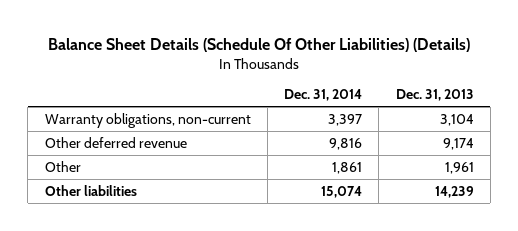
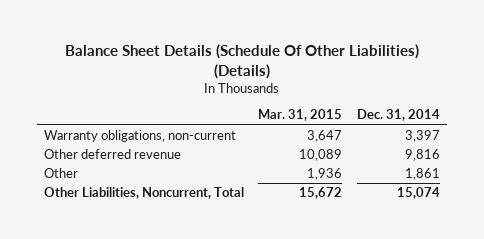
[395,89,474,102] Dec. 31, 2013 -> none
none -> [258,109,343,122] Mar. 31, 2015
[44,184,137,196] Other liabilities -> [44,187,245,200] Other Liabilities, Noncurrent, Total

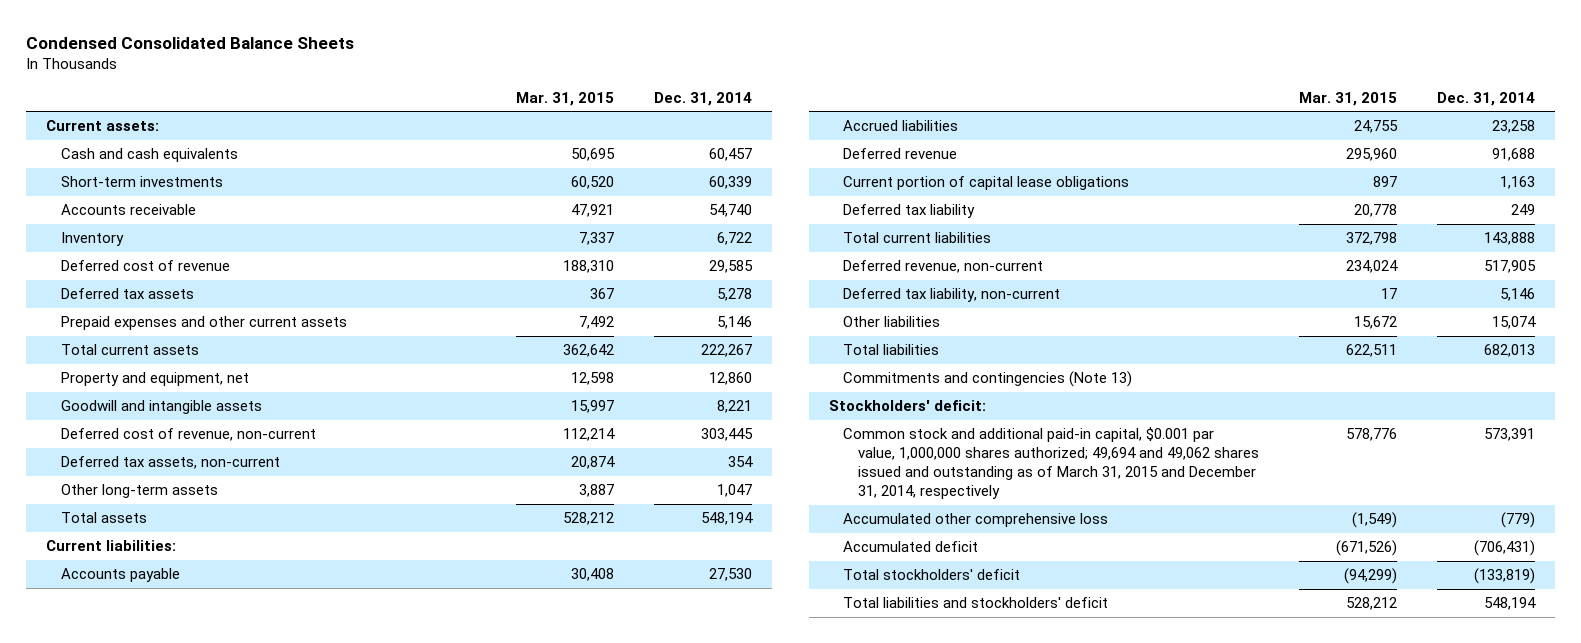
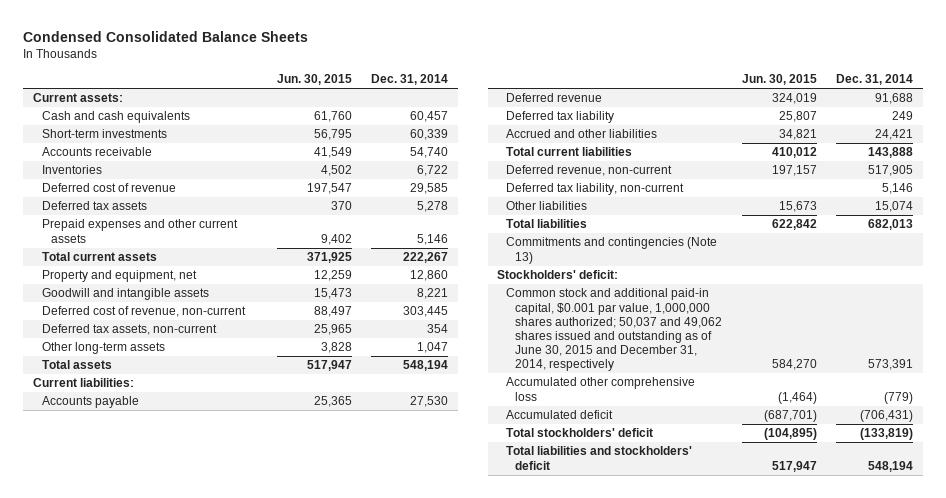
[516,91,615,106] Mar. 31, 2015 -> none
none -> [276,74,352,86] Jun. 30, 2015
[60,232,124,247] Inventory -> [41,165,102,175] Inventories
[843,120,959,132] Accrued liabilities -> none
[843,176,1130,191] Current portion of capital lease obligations -> none
none -> [506,129,658,139] Accrued and other liabilities
[843,427,1260,500] Common stock and additional paid-in capital, $0.001 par value, 1,000,000 shares authorized; 49,694 and 49,062 shares issued and outstanding as of March 31, 2015 and December 31, 2014, respectively -> [506,288,723,372] Common stock and additional paid-in capital, $0.001 par value, 1,000,000 shares authorized; 50,037 and 49,062 shares issued and outstanding as of June 30, 2015 and December 31, 2014, respectively

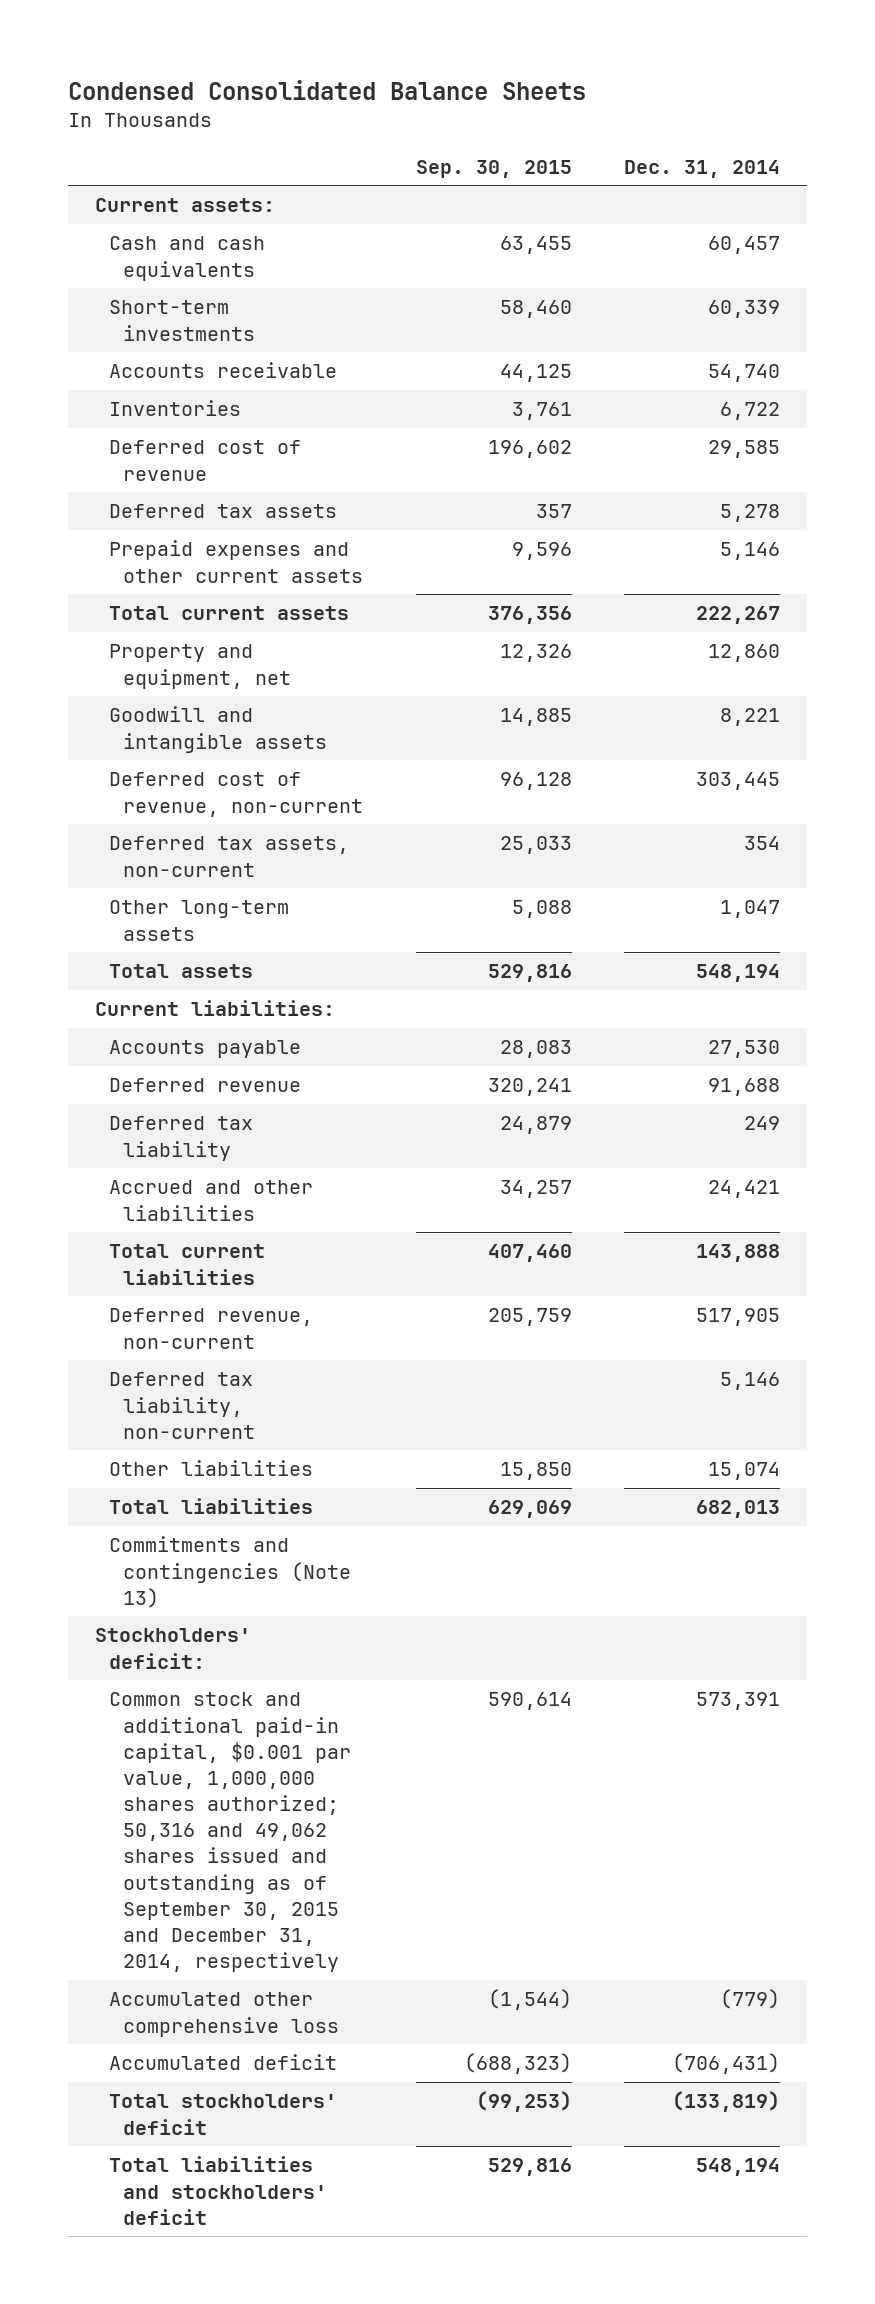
[276,74,352,86] Jun. 30, 2015 -> none
none -> [415,159,572,178] Sep. 30, 2015
[506,288,723,372] Common stock and additional paid-in capital, $0.001 par value, 1,000,000 shares authorized; 50,037 and 49,062 shares issued and outstanding as of June 30, 2015 and December 31, 2014, respectively -> [108,1692,352,1973] Common stock and additional paid-in capital, $0.001 par value, 1,000,000 shares authorized; 50,316 and 49,062 shares issued and outstanding as of September 30, 2015 and December 31, 2014, respectively

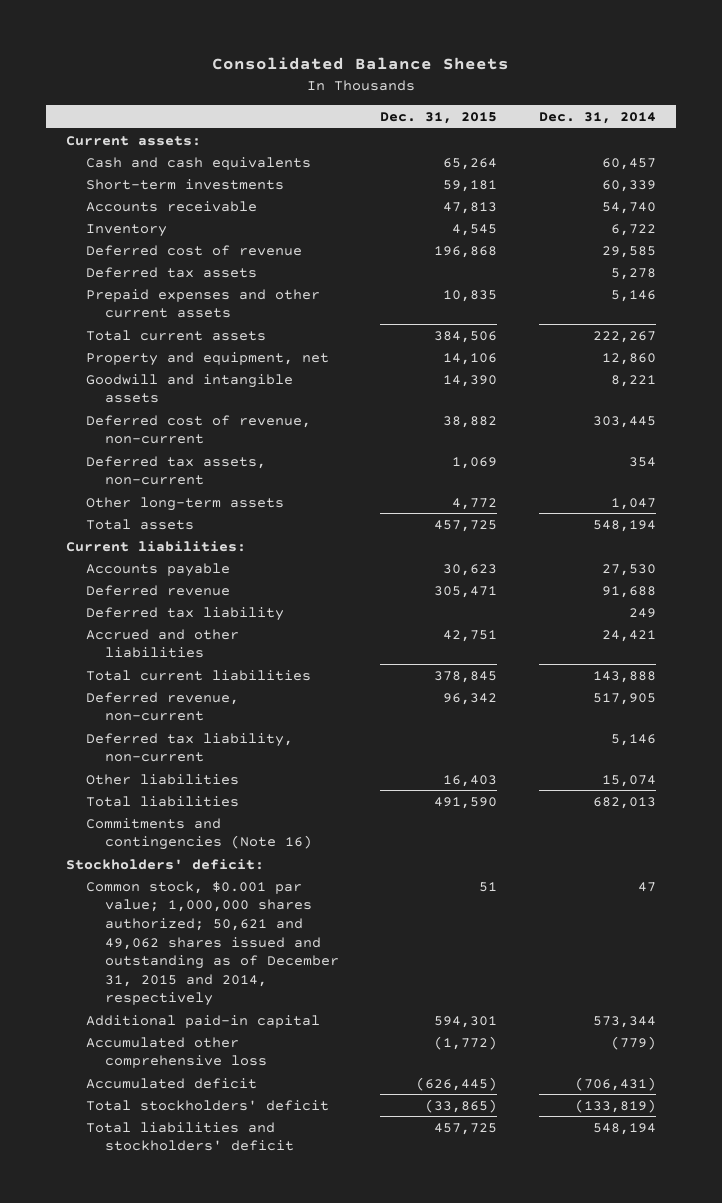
[68,79,587,100] Condensed Consolidated Balance Sheets -> [212,57,510,71] Consolidated Balance Sheets
[415,159,572,178] Sep. 30, 2015 -> none
none -> [380,111,498,124] Dec. 31, 2015
[108,400,241,417] Inventories -> [85,223,167,237] Inventory
[108,1536,352,1608] Commitments and contingencies (Note 13) -> [85,817,312,851] Commitments and contingencies (Note 16)
[108,1692,352,1973] Common stock and additional paid-in capital, $0.001 par value, 1,000,000 shares authorized; 50,316 and 49,062 shares issued and outstanding as of September 30, 2015 and December 31, 2014, respectively -> [85,880,339,1007] Common stock, $0.001 par value; 1,000,000 shares authorized; 50,621 and 49,062 shares issued and outstanding as of December 31, 2015 and 2014, respectively
[696,1692,781,1711] 573,391 -> [637,881,656,892] 47
none -> [85,1014,320,1028] Additional paid-in capital

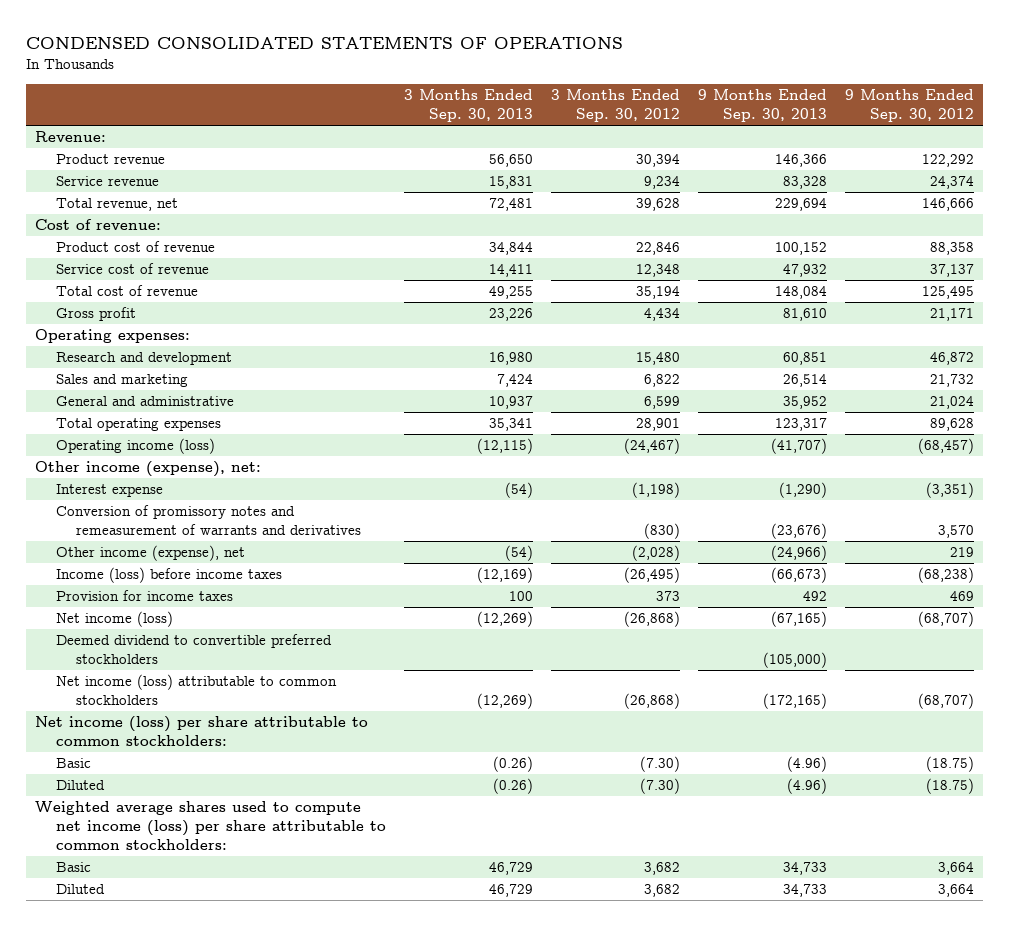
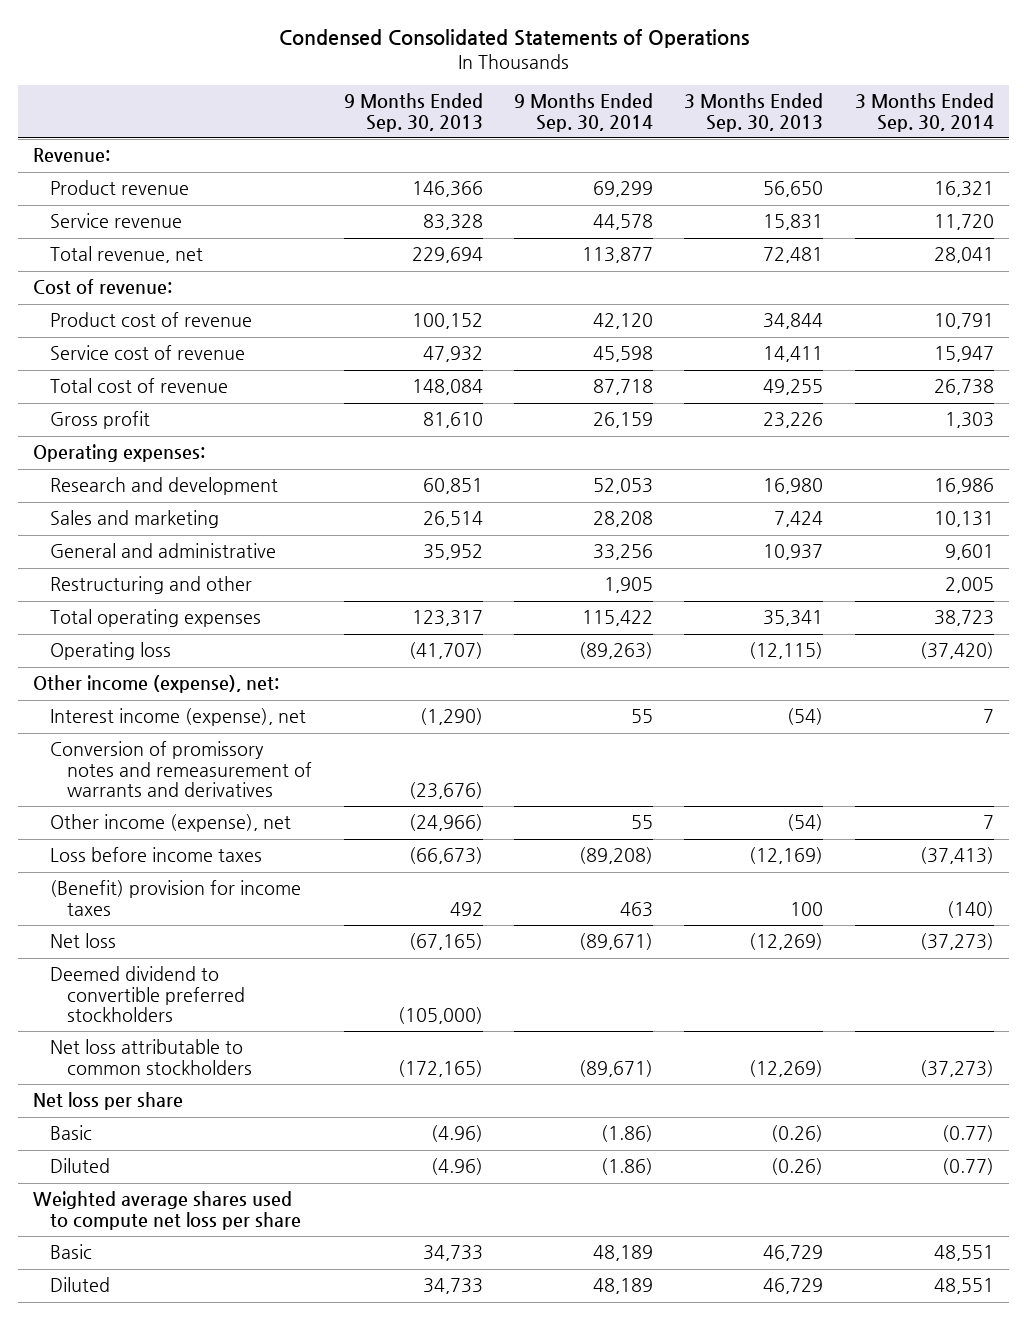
[26,37,624,50] CONDENSED CONSOLIDATED STATEMENTS OF OPERATIONS -> [278,29,749,49] Condensed Consolidated Statements of Operations
[550,89,680,122] 3 Months Ended Sep. 30, 2012 -> none
[845,89,975,122] 9 Months Ended Sep. 30, 2012 -> none
none -> [514,93,654,132] 9 Months Ended Sep. 30, 2014
none -> [854,93,994,132] 3 Months Ended Sep. 30, 2014
none -> [50,576,253,595] Restructuring and other
[55,438,215,455] Operating income (loss) -> [50,642,172,661] Operating loss
[55,484,163,498] Interest expense -> [50,708,307,727] Interest income (expense), net
[55,567,282,584] Income (loss) before income taxes -> [50,847,263,863] Loss before income taxes
[55,590,233,602] Provision for income taxes -> [50,880,302,916] (Benefit) provision for income taxes
[55,611,173,628] Net income (loss) -> [50,933,117,949] Net loss
[55,674,337,706] Net income (loss) attributable to common stockholders -> [50,1039,253,1075] Net loss attributable to common stockholders
[35,716,369,747] Net income (loss) per share attributable to common stockholders: -> [33,1092,184,1111] Net loss per share
[35,801,386,850] Weighted average shares used to compute net income (loss) per share attributable to common stockholders: -> [33,1191,302,1230] Weighted average shares used to compute net loss per share

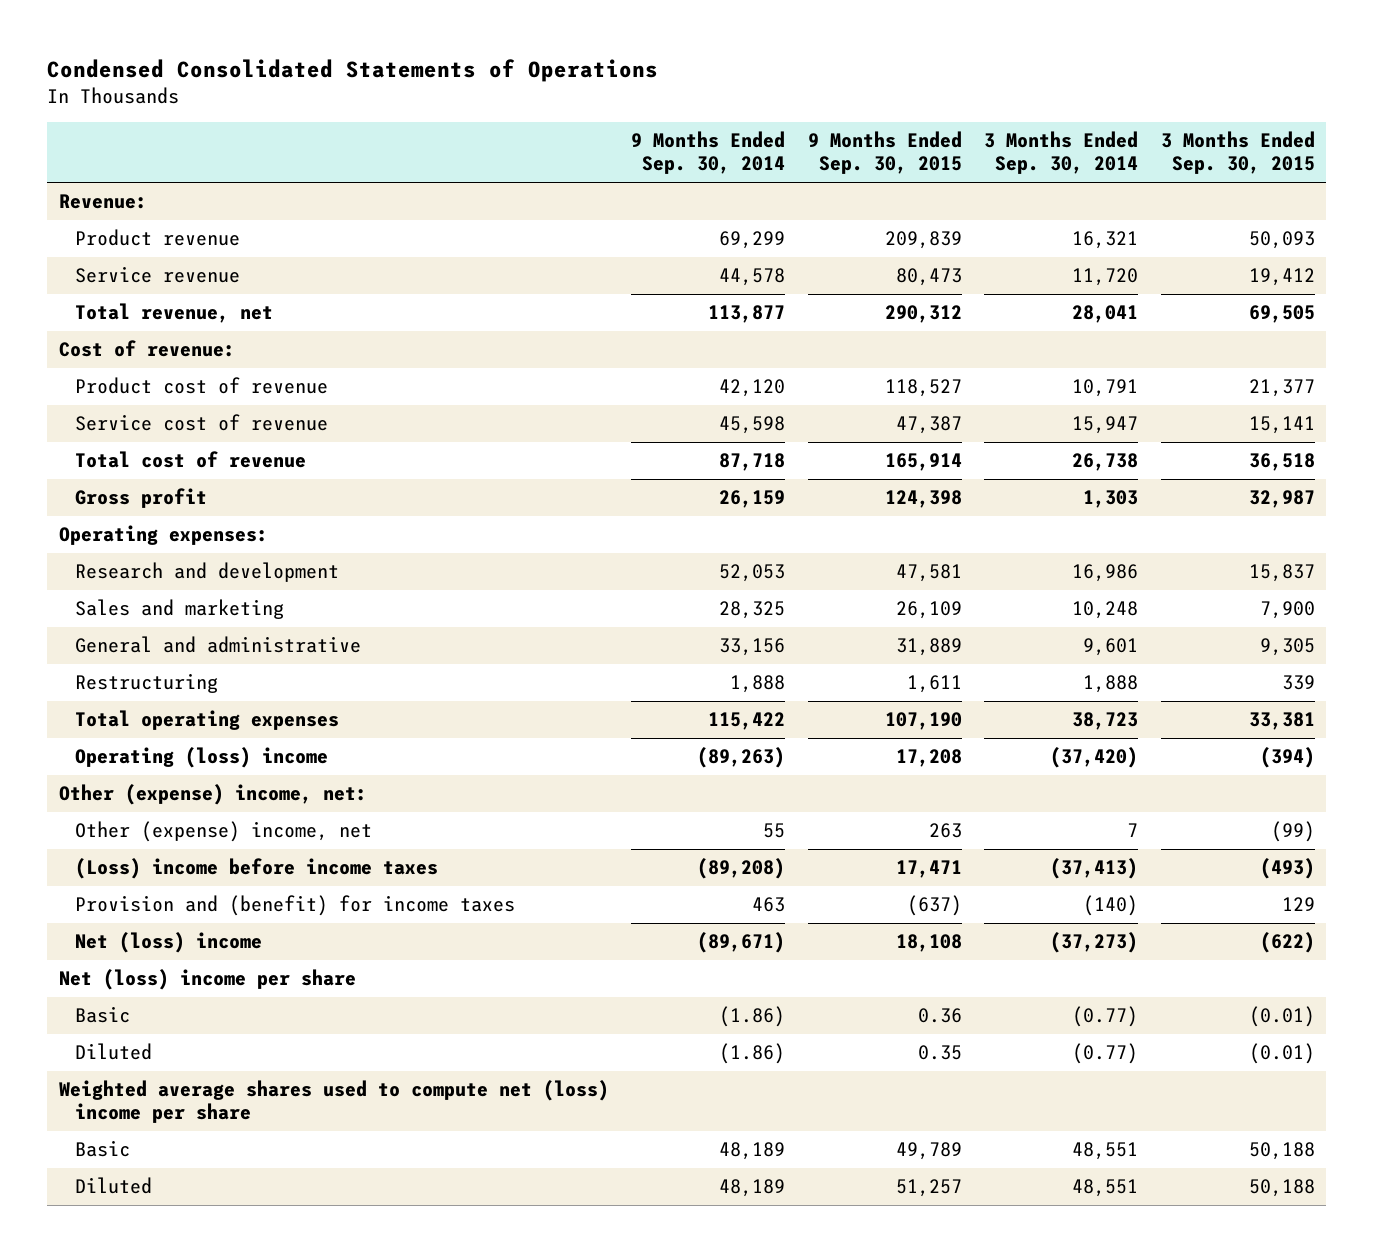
[343,93,483,132] 9 Months Ended Sep. 30, 2013 -> none
[684,93,824,132] 3 Months Ended Sep. 30, 2013 -> none
none -> [807,131,962,175] 9 Months Ended Sep. 30, 2015
none -> [1161,131,1316,175] 3 Months Ended Sep. 30, 2015
[593,511,654,528] 28,208 -> [719,601,786,620] 28,325
[933,511,994,528] 10,131 -> [1072,601,1139,620] 10,248
[593,544,654,561] 33,256 -> [719,638,786,657] 33,156
[50,576,253,595] Restructuring and other -> [74,673,218,694] Restructuring
[604,577,654,594] 1,905 -> [730,675,786,694] 1,888
[944,577,994,594] 2,005 -> [1083,675,1139,694] 1,888
[50,708,307,727] Interest income (expense), net -> none
[50,741,313,797] Conversion of promissory notes and remeasurement of warrants and derivatives -> none
[50,966,246,1022] Deemed dividend to convertible preferred stockholders -> none
[50,1039,253,1075] Net loss attributable to common stockholders -> none
[50,642,172,661] Operating loss -> [74,747,328,769] Operating (loss) income
[33,675,280,694] Other income (expense), net: -> [58,784,367,806] Other (expense) income, net:
[50,814,292,833] Other income (expense), net -> [74,821,372,843] Other (expense) income, net
[50,847,263,863] Loss before income taxes -> [74,858,438,880] (Loss) income before income taxes
[50,880,302,916] (Benefit) provision for income taxes -> [74,895,515,917] Provision and (benefit) for income taxes
[50,933,117,949] Net loss -> [74,932,262,954] Net (loss) income
[33,1092,184,1111] Net loss per share -> [58,969,356,991] Net (loss) income per share
[33,1191,302,1230] Weighted average shares used to compute net loss per share -> [58,1080,609,1124] Weighted average shares used to compute net (loss) income per share

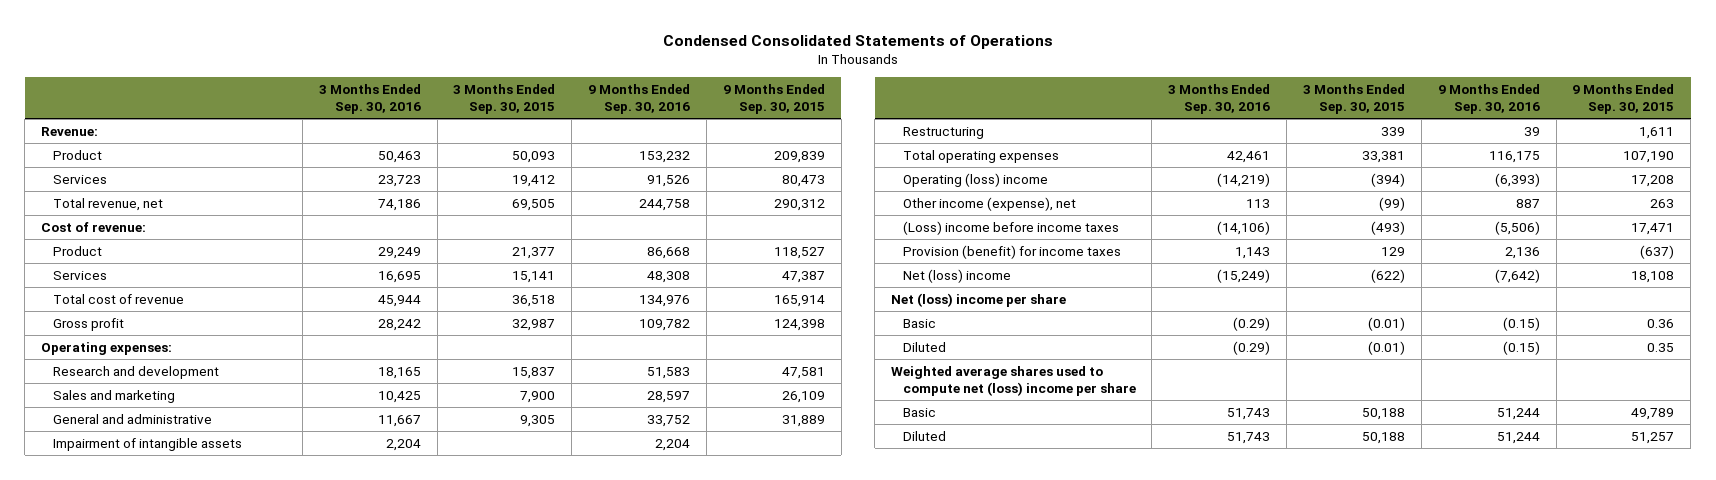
[631,131,786,175] 9 Months Ended Sep. 30, 2014 -> none
[984,131,1139,175] 3 Months Ended Sep. 30, 2014 -> none
none -> [318,84,421,114] 3 Months Ended Sep. 30, 2016
none -> [588,84,691,114] 9 Months Ended Sep. 30, 2016
[74,229,240,247] Product revenue -> [52,149,102,160] Product
[74,266,240,284] Service revenue -> [52,174,107,184] Services
[74,377,328,395] Product cost of revenue -> [52,245,102,256] Product
[74,414,328,432] Service cost of revenue -> [52,270,107,280] Services
none -> [52,437,242,451] Impairment of intangible assets
[58,784,367,806] Other (expense) income, net: -> none
[74,821,372,843] Other (expense) income, net -> [902,196,1076,211] Other income (expense), net
[74,895,515,917] Provision and (benefit) for income taxes -> [902,244,1121,259] Provision (benefit) for income taxes

